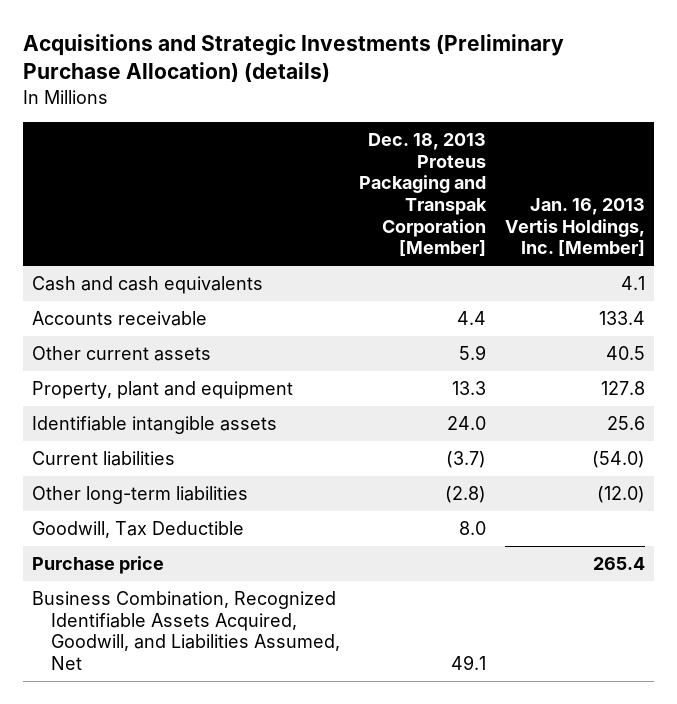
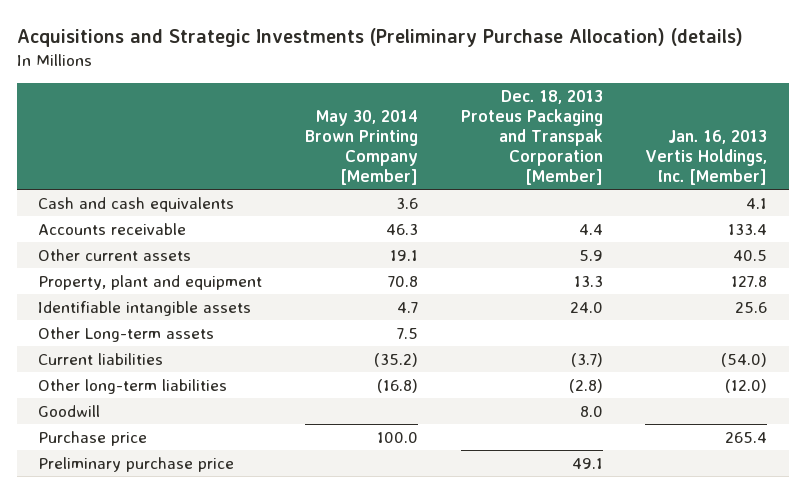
none -> [304,110,418,185] May 30, 2014 Brown Printing Company [Member]
none -> [37,327,214,343] Other Long-term assets
[32,521,245,539] Goodwill, Tax Deductible -> [37,405,100,418] Goodwill
[32,591,340,671] Business Combination, Recognized Identifiable Assets Acquired, Goodwill, and Liabilities Assumed, Net -> [37,457,234,473] Preliminary purchase price

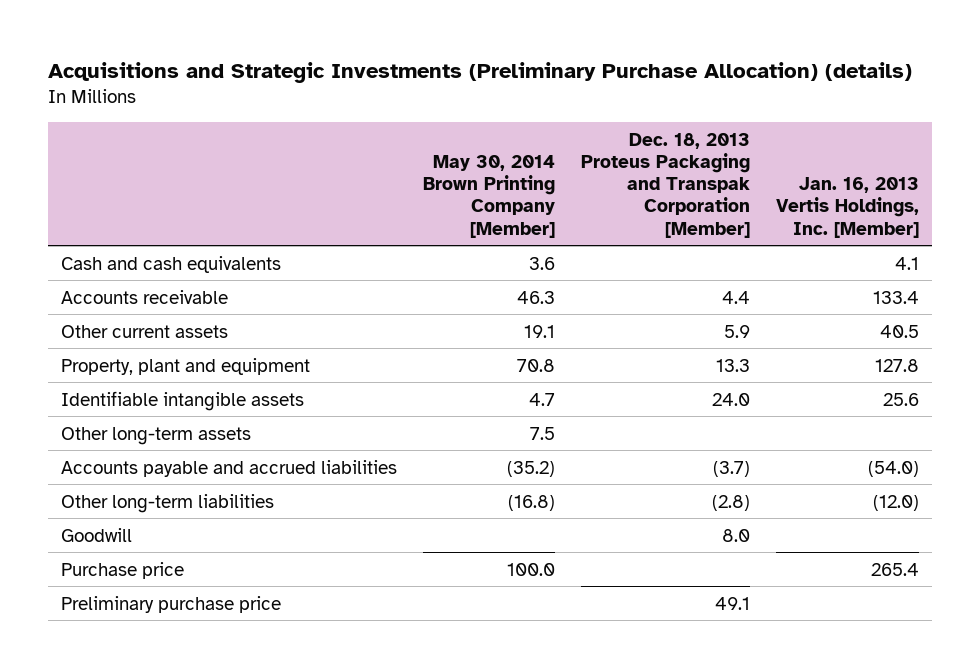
[37,327,214,343] Other Long-term assets -> [61,426,252,445] Other long-term assets
[37,353,163,366] Current liabilities -> [61,459,398,477] Accounts payable and accrued liabilities

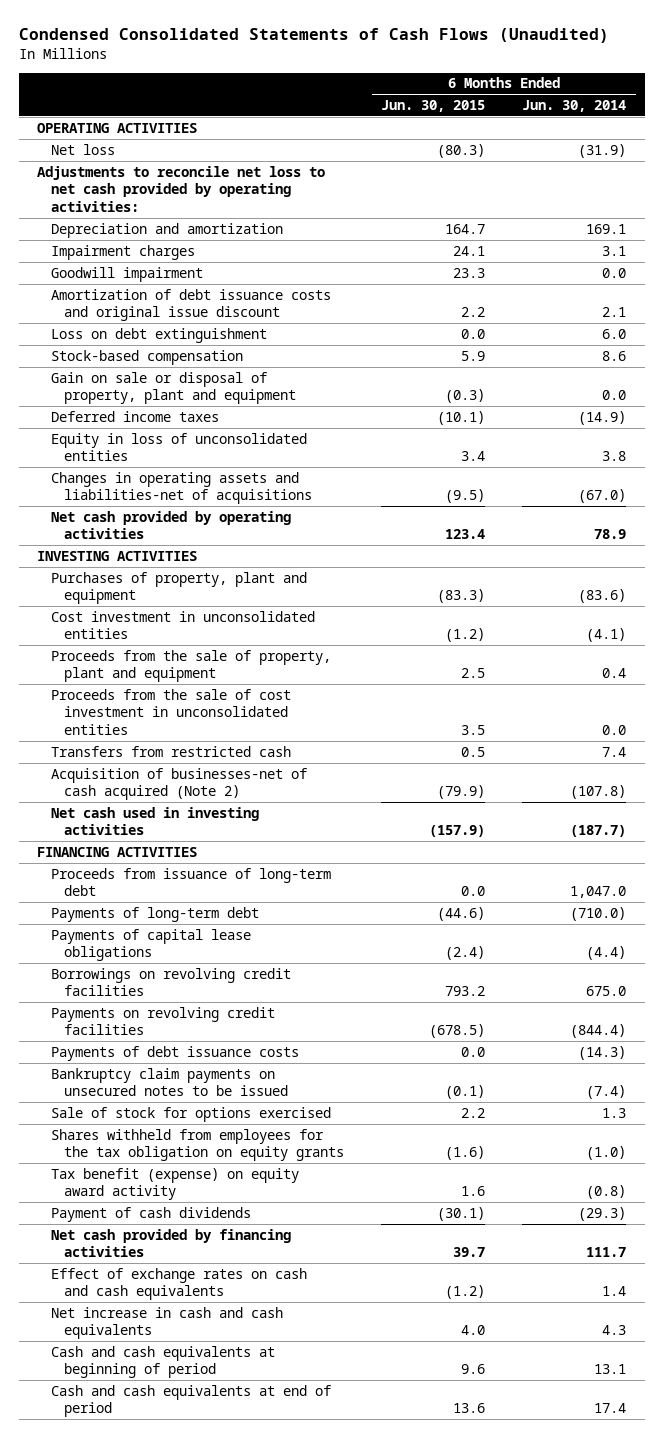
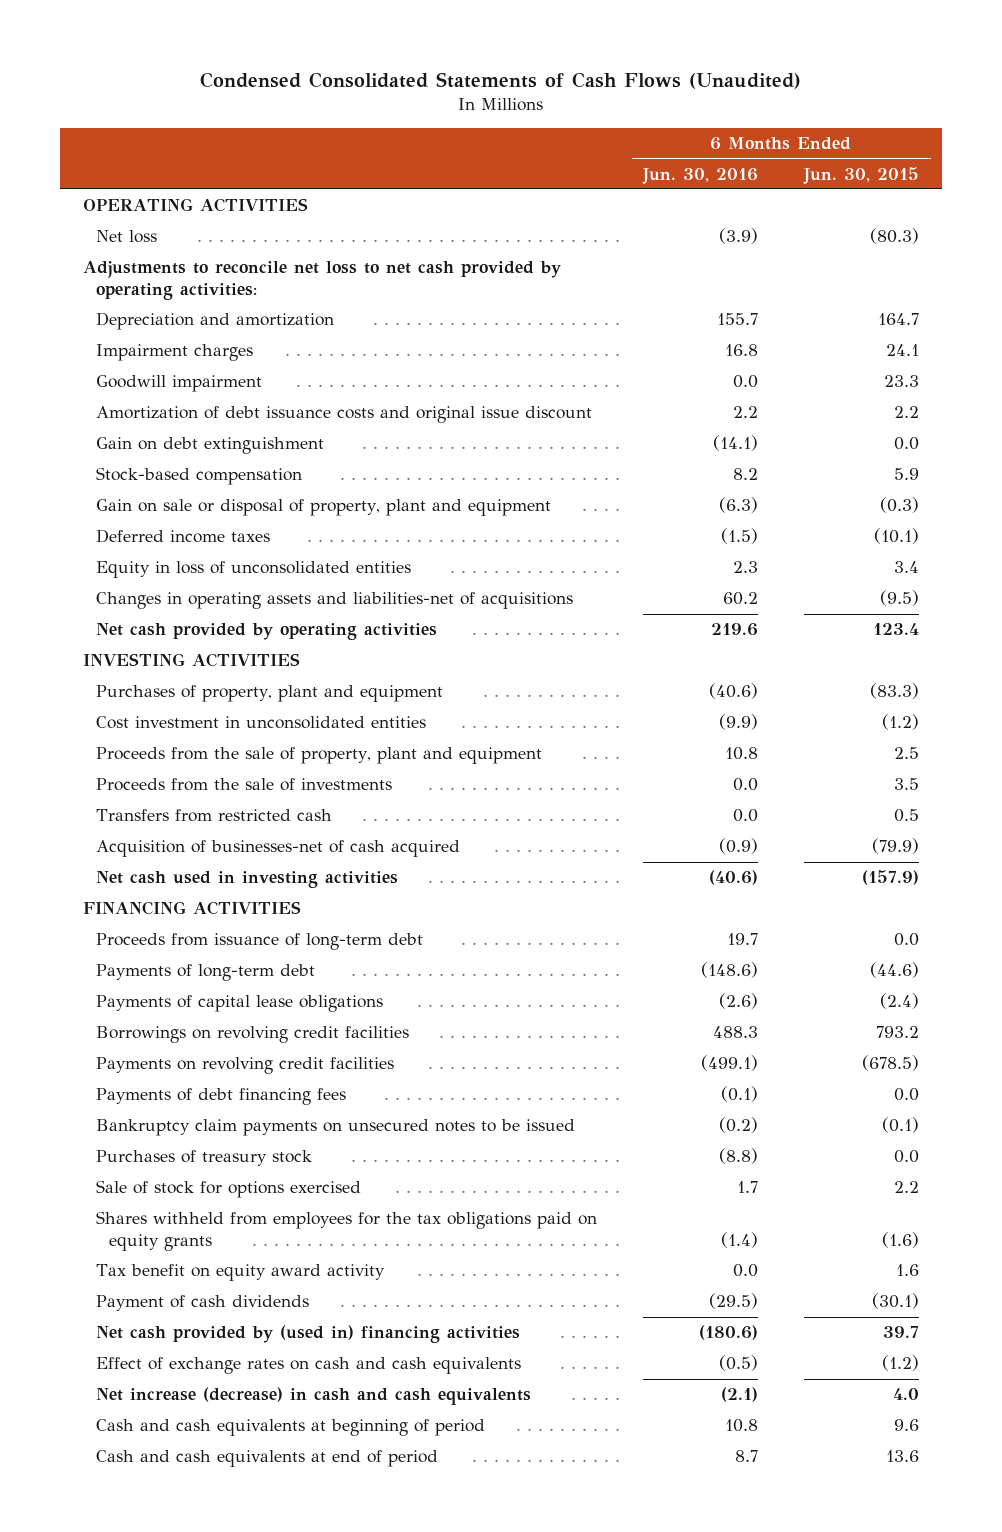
[522,99,627,112] Jun. 30, 2014 -> none
none -> [642,167,759,184] Jun. 30, 2016
[50,327,267,343] Loss on debt extinguishment -> [95,437,324,455] Gain on debt extinguishment
[50,688,291,735] Proceeds from the sale of cost investment in unconsolidated entities -> [95,778,392,792] Proceeds from the sale of investments
[50,767,307,801] Acquisition of businesses-net of cash acquired (Note 2) -> [95,840,460,858] Acquisition of businesses-net of cash acquired
[50,1045,299,1061] Payments of debt issuance costs -> [95,1088,346,1106] Payments of debt financing fees
none -> [95,1150,312,1167] Purchases of treasury stock
[50,1128,345,1162] Shares withheld from employees for the tax obligation on equity grants -> [95,1211,597,1251] Shares withheld from employees for the tax obligations paid on equity grants
[50,1167,299,1201] Tax benefit (expense) on equity award activity -> [95,1264,385,1282] Tax benefit on equity award activity
[50,1228,291,1258] Net cash provided by financing activities -> [95,1325,520,1344] Net cash provided by (used in) financing activities
[50,1306,283,1340] Net increase in cash and cash equivalents -> [95,1387,531,1406] Net increase (decrease) in cash and cash equivalents

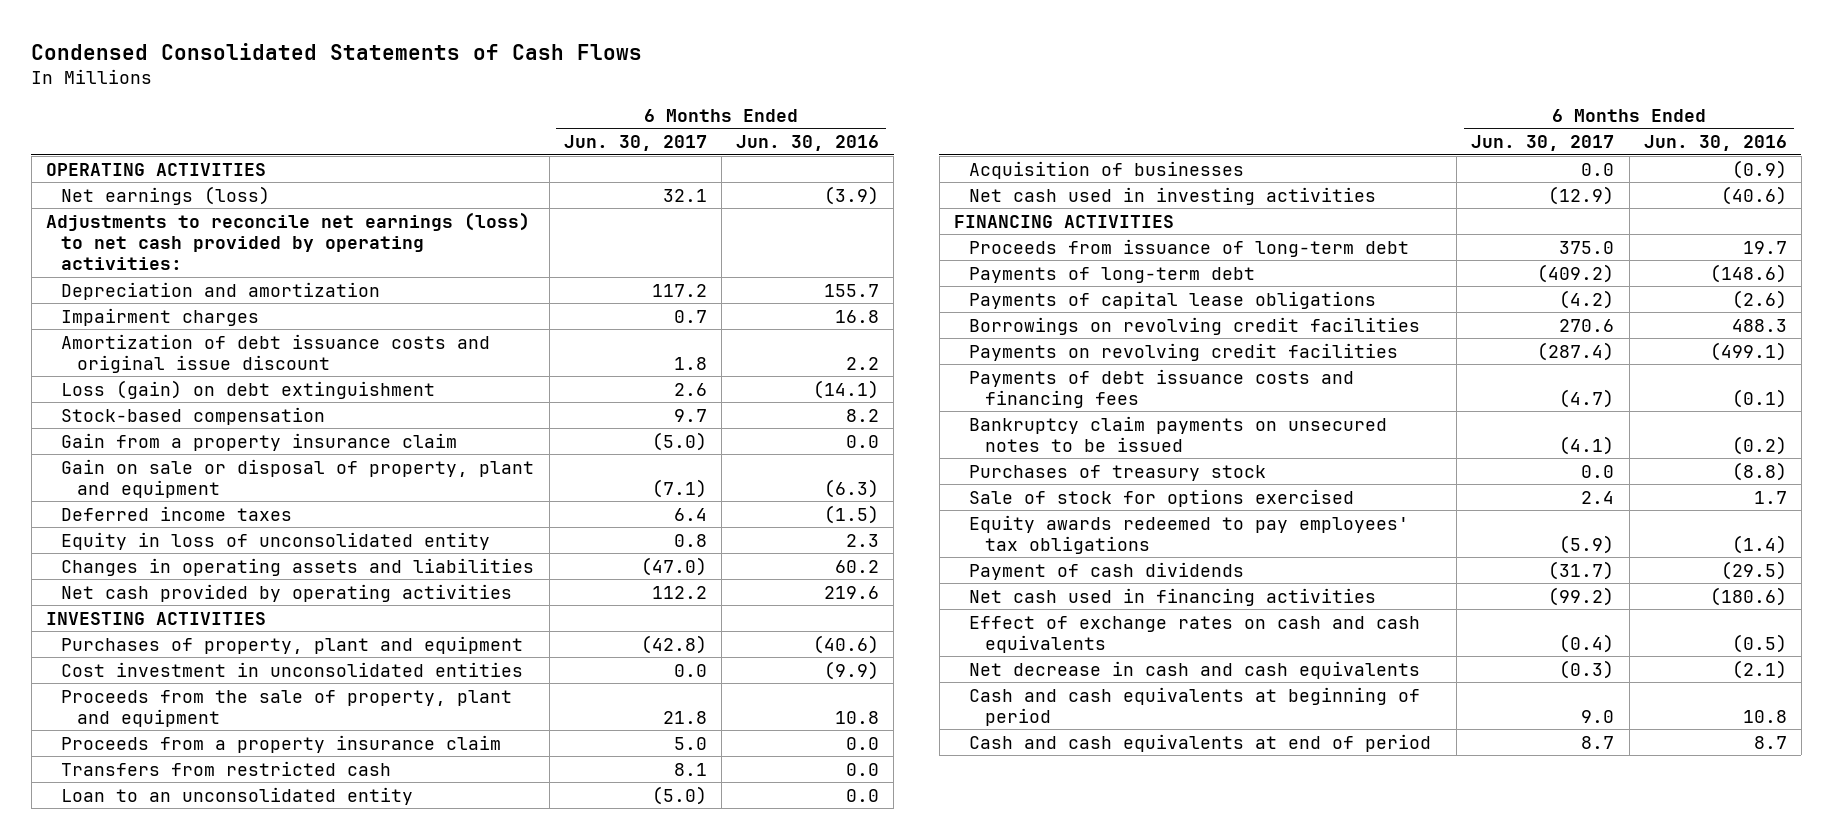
[200,71,802,89] Condensed Consolidated Statements of Cash Flows (Unaudited) -> [31,42,643,60] Condensed Consolidated Statements of Cash Flows
[803,166,920,184] Jun. 30, 2015 -> none
none -> [563,135,707,152] Jun. 30, 2017
[95,230,157,244] Net loss -> [61,185,271,205] Net earnings (loss)
[82,261,561,300] Adjustments to reconcile net loss to net cash provided by operating activities: -> [46,211,531,271] Adjustments to reconcile net earnings (loss) to net cash provided by operating activities:
[95,375,262,393] Goodwill impairment -> none
[95,437,324,455] Gain on debt extinguishment -> [61,379,436,399] Loss (gain) on debt extinguishment
none -> [61,432,458,451] Gain from a property insurance claim
[95,561,411,579] Equity in loss of unconsolidated entities -> [61,531,491,550] Equity in loss of unconsolidated entity
[95,592,573,610] Changes in operating assets and liabilities-net of acquisitions -> [61,557,535,576] Changes in operating assets and liabilities
[95,778,392,792] Proceeds from the sale of investments -> none
none -> [61,734,502,753] Proceeds from a property insurance claim
none -> [61,786,414,805] Loan to an unconsolidated entity
[95,840,460,858] Acquisition of businesses-net of cash acquired -> [969,160,1245,179] Acquisition of businesses
[95,1088,346,1106] Payments of debt financing fees -> [969,368,1355,408] Payments of debt issuance costs and financing fees
[95,1264,385,1282] Tax benefit on equity award activity -> none
[95,1211,597,1251] Shares withheld from employees for the tax obligations paid on equity grants -> [969,514,1410,554] Equity awards redeemed to pay employees' tax obligations
[95,1325,520,1344] Net cash provided by (used in) financing activities -> [969,587,1377,606] Net cash used in financing activities
[95,1387,531,1406] Net increase (decrease) in cash and cash equivalents -> [969,660,1421,679] Net decrease in cash and cash equivalents

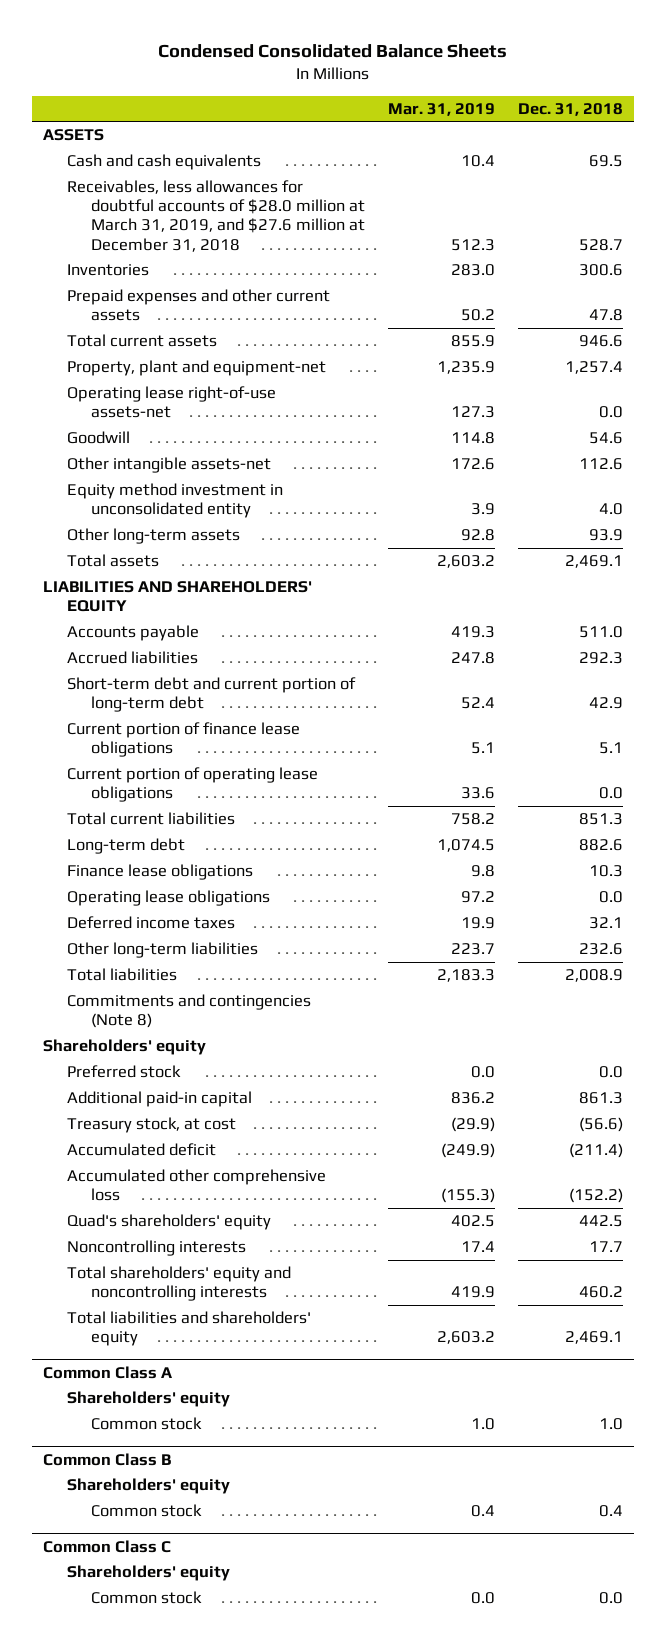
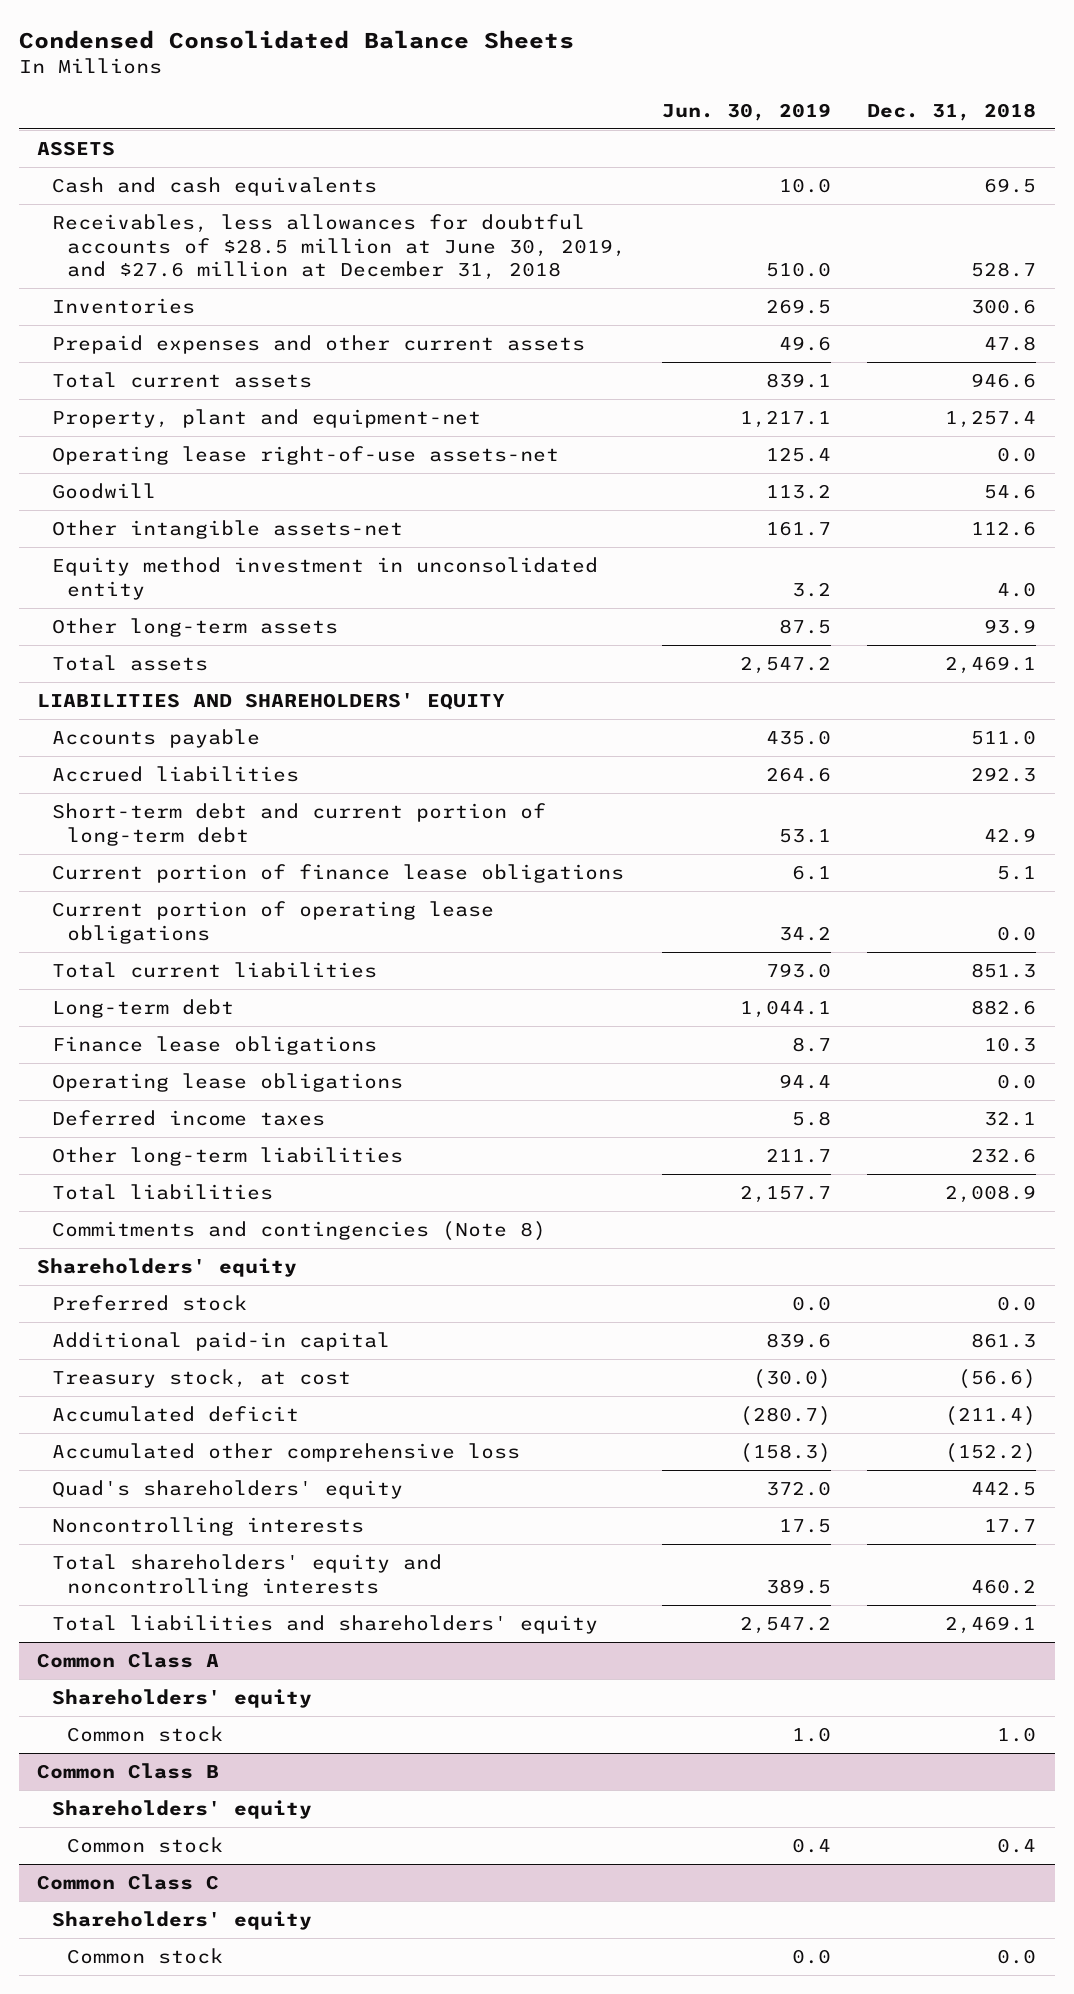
[388,102,496,116] Mar. 31, 2019 -> none
none -> [662,102,832,121] Jun. 30, 2019
[67,180,366,252] Receivables, less allowances for doubtful accounts of $28.0 million at March 31, 2019, and $27.6 million at December 31, 2018 -> [52,214,626,281] Receivables, less allowances for doubtful accounts of $28.5 million at June 30, 2019, and $27.6 million at December 31, 2018

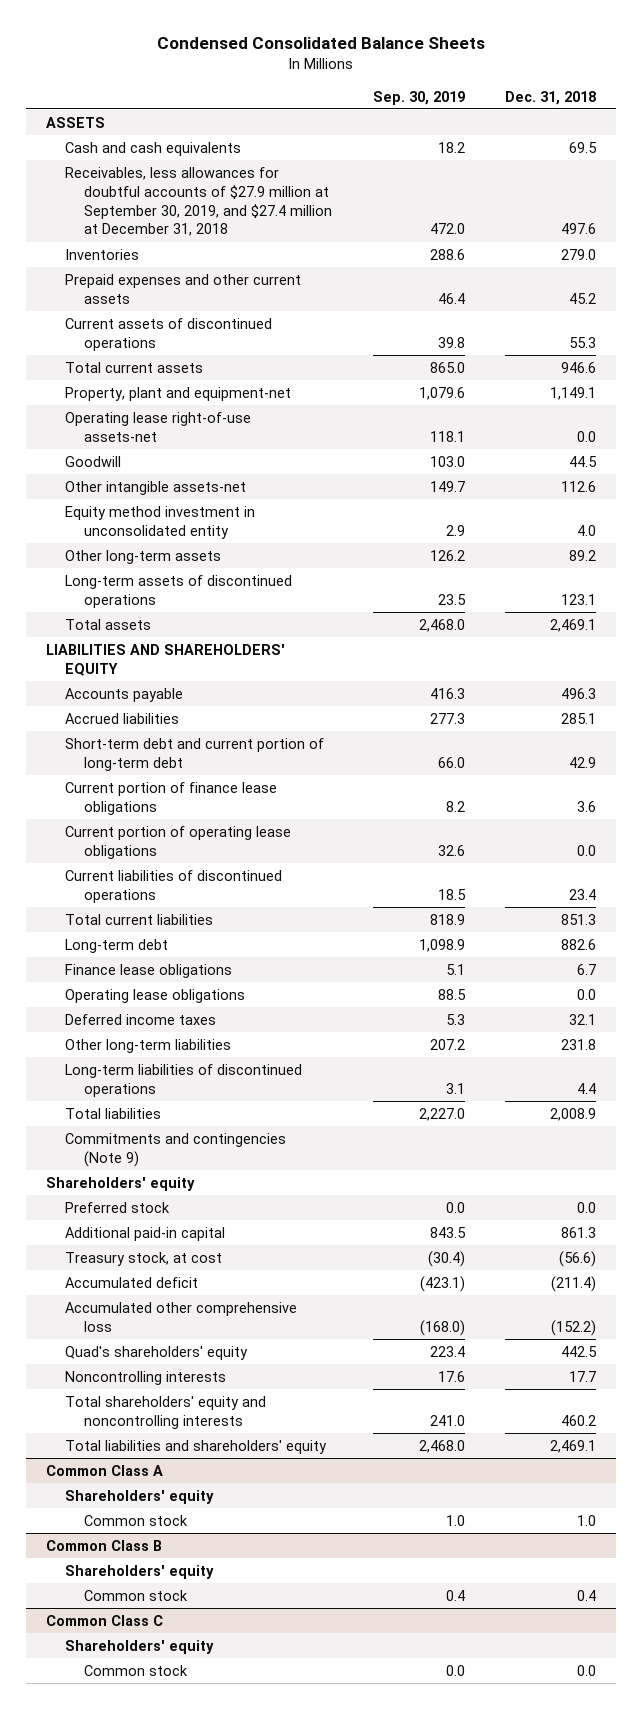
[662,102,832,121] Jun. 30, 2019 -> none
none -> [372,90,465,105] Sep. 30, 2019
[52,214,626,281] Receivables, less allowances for doubtful accounts of $28.5 million at June 30, 2019, and $27.6 million at December 31, 2018 -> [65,166,333,237] Receivables, less allowances for doubtful accounts of $27.9 million at September 30, 2019, and $27.4 million at December 31, 2018
[971,262,1037,278] 528.7 -> [561,223,597,235] 497.6
[971,299,1037,315] 300.6 -> [561,248,597,260] 279.0
[984,336,1037,352] 47.8 -> [569,292,597,304] 45.2
none -> [65,317,273,351] Current assets of discontinued operations
[945,410,1037,429] 1,257.4 -> [550,386,597,400] 1,149.1
[984,484,1037,500] 54.6 -> [569,455,598,467] 44.5
[984,619,1037,635] 93.9 -> [569,549,597,561] 89.2
none -> [65,574,293,608] Long-term assets of discontinued operations
[971,730,1037,746] 511.0 -> [561,687,597,699] 496.3
[971,767,1037,783] 292.3 -> [561,712,597,724] 285.1
[997,866,1037,881] 5.1 -> [577,800,597,812] 3.6
none -> [65,869,283,903] Current liabilities of discontinued operations
[984,1037,1037,1053] 10.3 -> [577,963,597,975] 6.7
[971,1148,1037,1164] 232.6 -> [561,1038,597,1050] 231.8
none -> [65,1063,303,1097] Long-term liabilities of discontinued operations
[52,1221,547,1242] Commitments and contingencies (Note 8) -> [65,1132,287,1167] Commitments and contingencies (Note 9)

